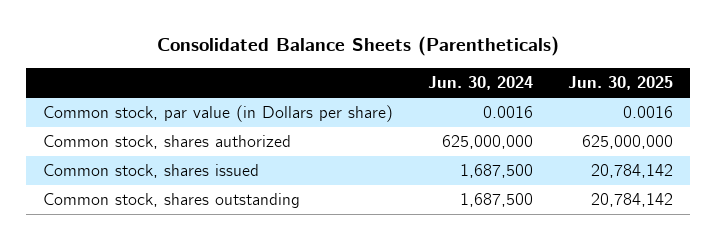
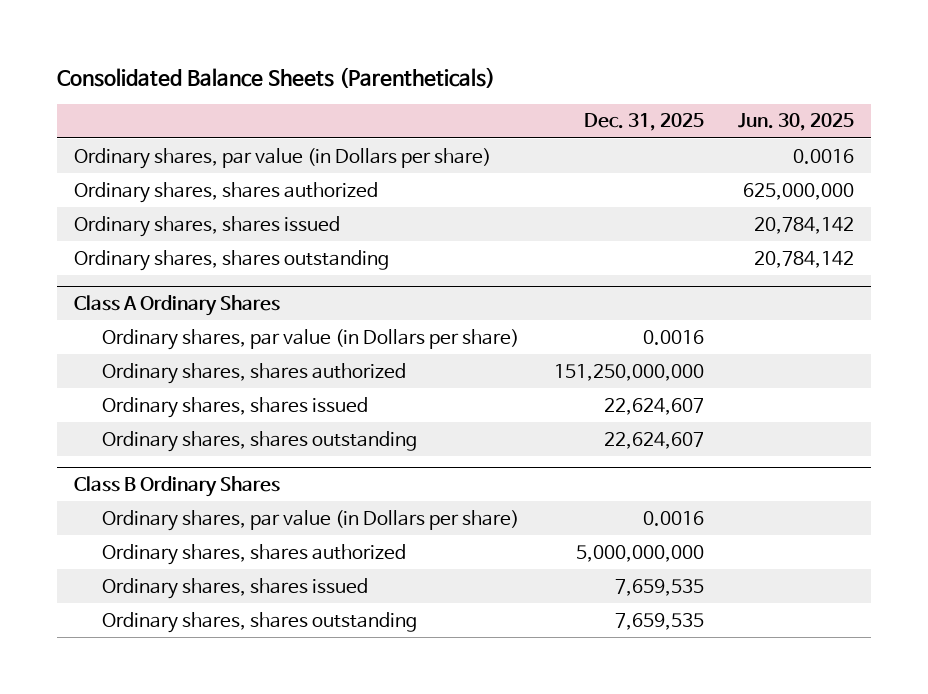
[427,76,533,91] Jun. 30, 2024 -> none
none -> [583,113,704,132] Dec. 31, 2025
[43,105,394,123] Common stock, par value (in Dollars per share) -> [74,147,492,169] Ordinary shares, par value (in Dollars per share)
[43,135,292,150] Common stock, shares authorized -> [74,181,379,203] Ordinary shares, shares authorized
[43,164,260,179] Common stock, shares issued -> [74,215,341,237] Ordinary shares, shares issued
[43,193,301,209] Common stock, shares outstanding -> [74,249,390,271] Ordinary shares, shares outstanding
none -> [74,294,281,316] Class A Ordinary Shares
none -> [102,328,520,350] Ordinary shares, par value (in Dollars per share)
none -> [102,362,407,384] Ordinary shares, shares authorized
none -> [102,396,369,418] Ordinary shares, shares issued
none -> [102,430,418,452] Ordinary shares, shares outstanding
none -> [74,475,281,497] Class B Ordinary Shares
none -> [102,509,520,531] Ordinary shares, par value (in Dollars per share)
none -> [102,543,407,565] Ordinary shares, shares authorized
none -> [102,577,369,599] Ordinary shares, shares issued
none -> [102,611,418,633] Ordinary shares, shares outstanding

